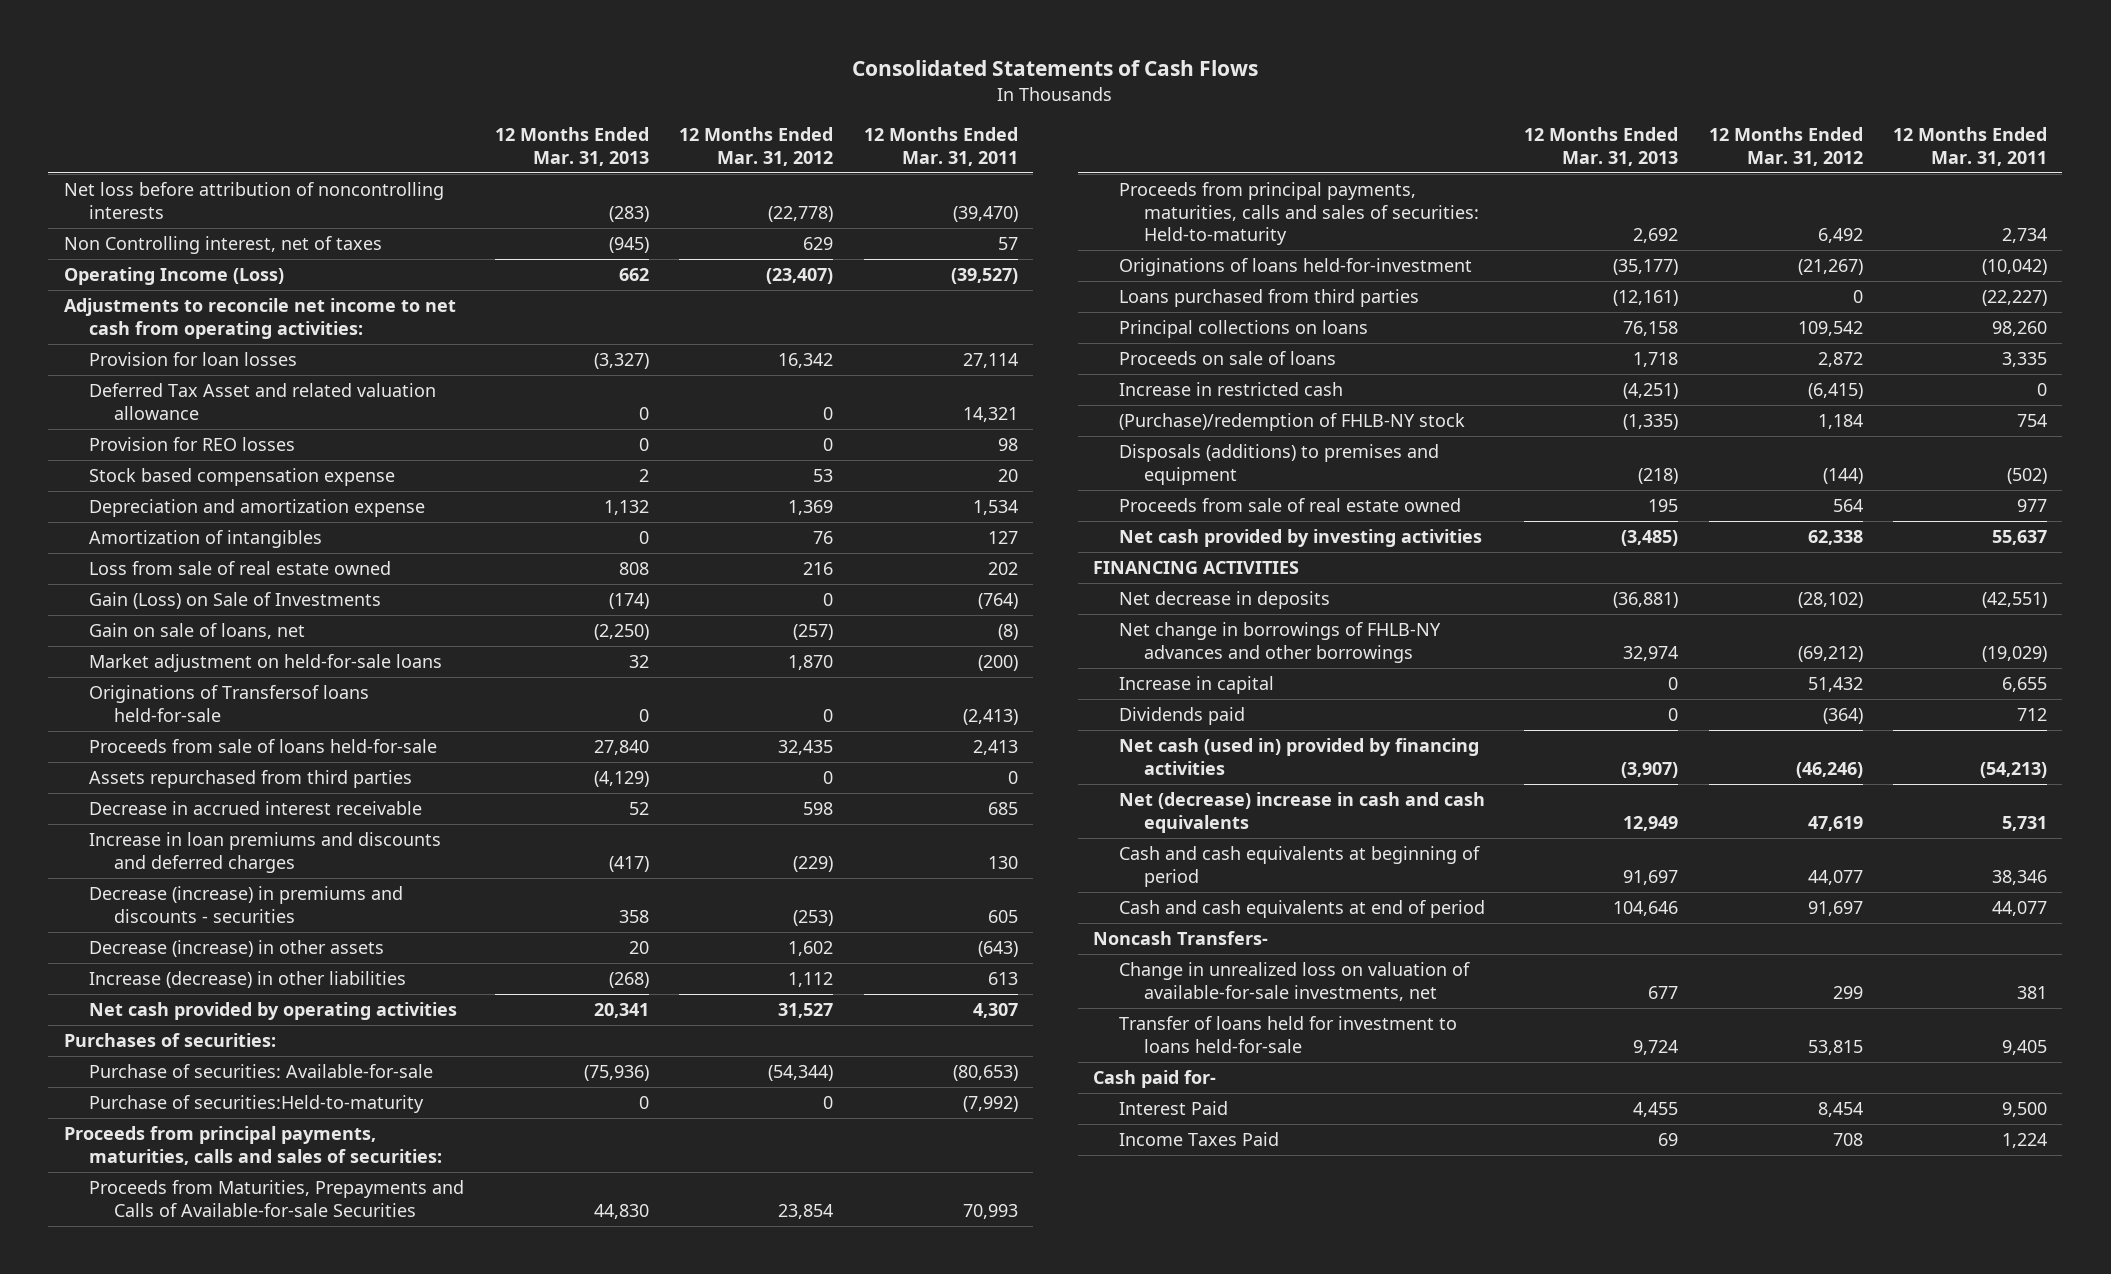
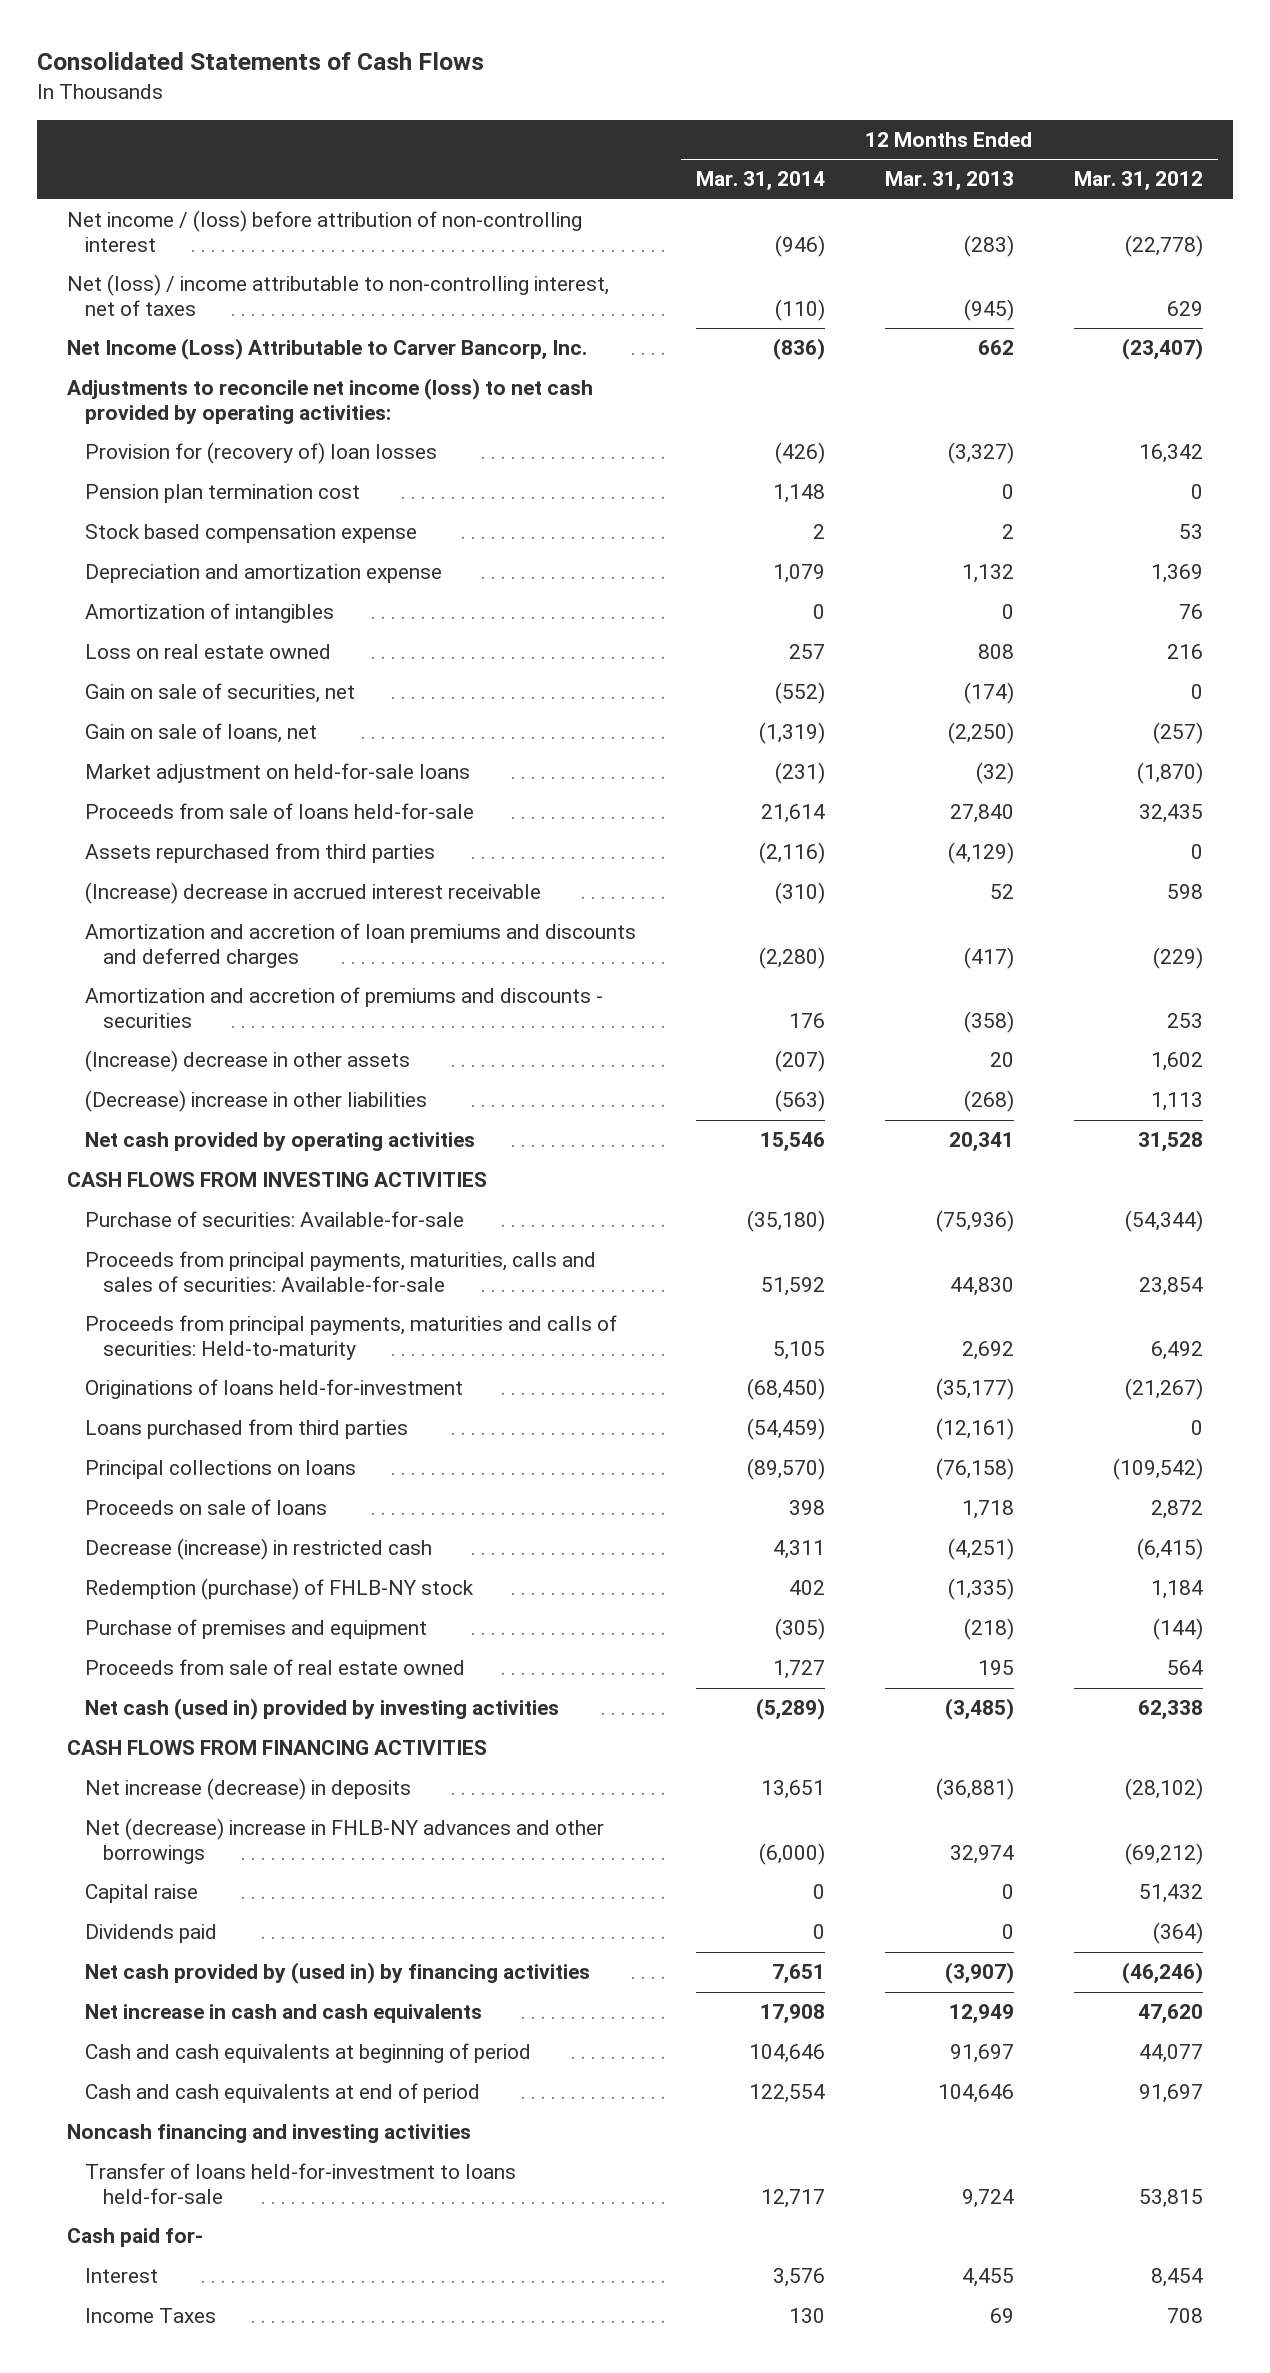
[863,126,1018,166] 12 Months Ended Mar. 31, 2011 -> none
none -> [695,171,825,192] Mar. 31, 2014
[89,382,437,420] Deferred Tax Asset and related valuation allowance -> none
[89,436,296,451] Provision for REO losses -> none
[63,181,444,219] Net loss before attribution of noncontrolling interests -> [67,210,583,253] Net income / (loss) before attribution of non-controlling interest
[63,235,382,254] Non Controlling interest, net of taxes -> [67,274,610,317] Net (loss) / income attributable to non-controlling interest, net of taxes
[63,266,284,285] Operating Income (Loss) -> [67,338,588,361] Net Income (Loss) Attributable to Carver Bancorp, Inc.
[63,297,456,339] Adjustments to reconcile net income to net cash from operating activities: -> [67,378,594,425] Adjustments to reconcile net income (loss) to net cash provided by operating activities:
[89,351,298,366] Provision for loan losses -> [85,442,438,465] Provision for (recovery of) loan losses
none -> [85,484,361,504] Pension plan termination cost
[89,560,392,575] Loss from sale of real estate owned -> [85,644,332,660] Loss on real estate owned
[89,591,382,609] Gain (Loss) on Sale of Investments -> [85,683,356,704] Gain on sale of securities, net
[89,684,370,722] Originations of Transfersof loans held-for-sale -> none
[628,654,649,668] 32 -> [975,762,1014,785] (32)
[788,654,834,670] 1,870 -> [1136,762,1203,785] (1,870)
[63,1032,276,1047] Purchases of securities: -> none
[89,800,423,815] Decrease in accrued interest receivable -> [85,882,542,905] (Increase) decrease in accrued interest receivable
[89,831,442,873] Increase in loan premiums and discounts and deferred charges -> [85,923,637,969] Amortization and accretion of loan premiums and discounts and deferred charges
[89,885,404,923] Decrease (increase) in premiums and discounts - securities -> [85,987,604,1029] Amortization and accretion of premiums and discounts - securities
[618,909,649,923] 358 -> [963,1011,1014,1034] (358)
[793,909,834,926] (253) -> [1166,1013,1203,1029] 253
[89,939,385,957] Decrease (increase) in other assets -> [85,1050,411,1073] (Increase) decrease in other assets
[89,970,407,988] Increase (decrease) in other liabilities -> [85,1090,428,1113] (Decrease) increase in other liabilities
[788,971,834,987] 1,112 -> [1150,1092,1203,1112] 1,113
[778,1002,834,1018] 31,527 -> [1137,1132,1203,1153] 31,528
none -> [67,1172,488,1188] CASH FLOWS FROM INVESTING ACTIVITIES
[89,1094,425,1113] Purchase of securities:Held-to-maturity -> none
[63,1125,443,1165] Proceeds from principal payments, maturities, calls and sales of securities: -> none
[89,1179,465,1217] Proceeds from Maturities, Prepayments and Calls of Available-for-sale Securities -> [85,1251,597,1293] Proceeds from principal payments, maturities, calls and sales of securities: Available-for-sale
[1118,181,1479,246] Proceeds from principal payments, maturities, calls and sales of securities: Held-to-maturity -> [85,1315,618,1361] Proceeds from principal payments, maturities and calls of securities: Held-to-maturity
[1623,320,1679,336] 76,158 -> [935,1458,1014,1481] (76,158)
[1797,320,1863,336] 109,542 -> [1112,1458,1203,1481] (109,542)
[1118,381,1343,396] Increase in restricted cash -> [85,1538,433,1561] Decrease (increase) in restricted cash
[1118,412,1465,431] (Purchase)/redemption of FHLB-NY stock -> [85,1578,475,1601] Redemption (purchase) of FHLB-NY stock
[1118,443,1439,485] Disposals (additions) to premises and equipment -> [85,1619,428,1640] Purchase of premises and equipment
[1118,528,1482,547] Net cash provided by investing activities -> [85,1698,560,1721] Net cash (used in) provided by investing activities
[1093,560,1300,574] FINANCING ACTIVITIES -> [67,1740,488,1756] CASH FLOWS FROM FINANCING ACTIVITIES
[1118,590,1330,609] Net decrease in deposits -> [85,1778,412,1801] Net increase (decrease) in deposits
[1118,621,1441,663] Net change in borrowings of FHLB-NY advances and other borrowings -> [85,1818,605,1865] Net (decrease) increase in FHLB-NY advances and other borrowings
[1118,675,1274,694] Increase in capital -> [85,1884,199,1904] Capital raise
[1118,737,1479,775] Net cash (used in) provided by financing activities -> [85,1962,591,1985] Net cash provided by (used in) by financing activities
[1118,791,1485,833] Net (decrease) increase in cash and cash equivalents -> [85,2004,483,2024] Net increase in cash and cash equivalents
[1807,815,1863,831] 47,619 -> [1137,2004,1203,2025] 47,620
[1118,961,1470,1001] Change in unrealized loss on valuation of available-for-sale investments, net -> none
[1093,930,1269,945] Noncash Transfers- -> [67,2124,472,2144] Noncash financing and investing activities
[1118,1015,1457,1053] Transfer of loans held for investment to loans held-for-sale -> [85,2163,517,2205] Transfer of loans held-for-investment to loans held-for-sale
[1118,1100,1228,1115] Interest Paid -> [85,2268,159,2284] Interest
[1118,1131,1279,1146] Income Taxes Paid -> [85,2308,217,2324] Income Taxes

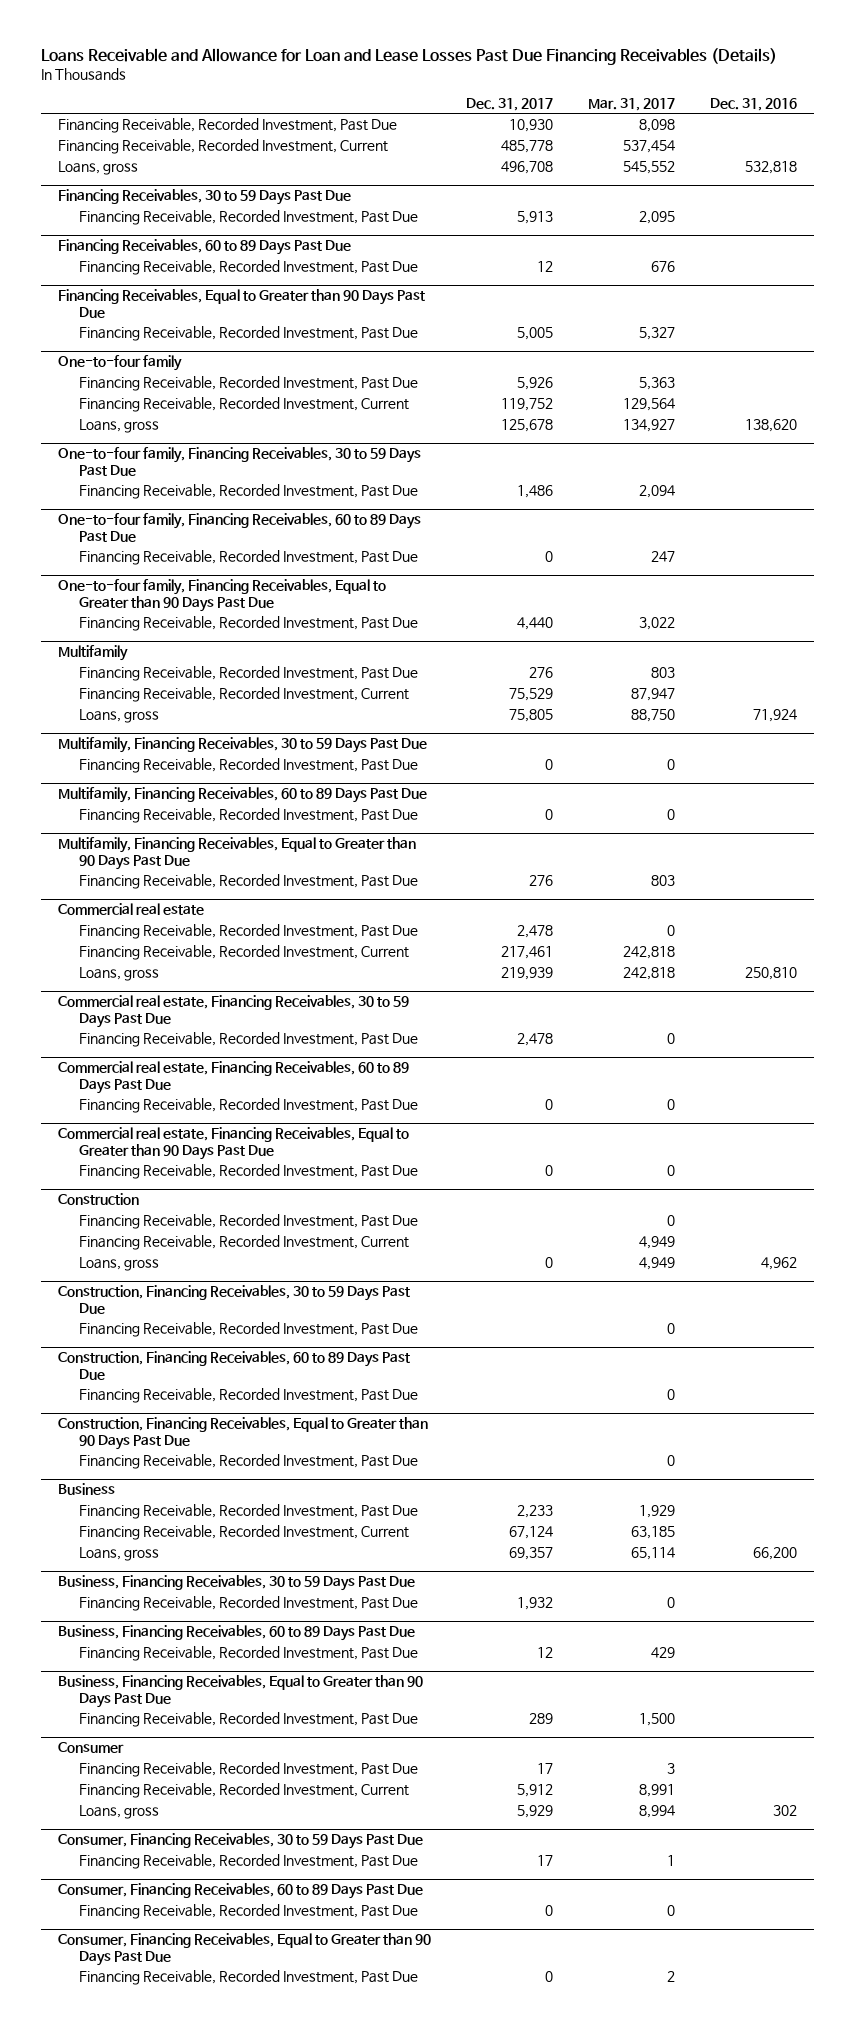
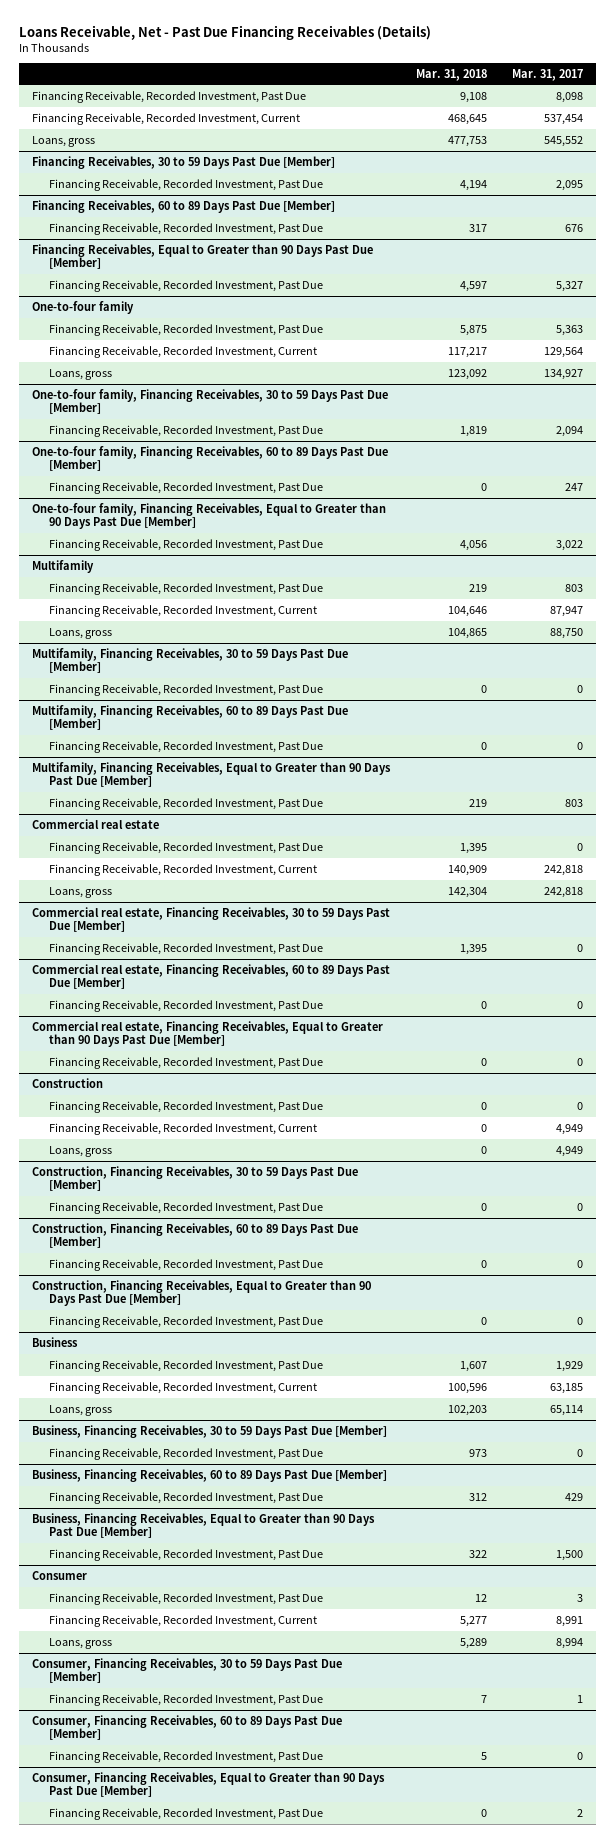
[40,48,777,66] Loans Receivable and Allowance for Loan and Lease Losses Past Due Financing Receivables (Details) -> [19,24,432,40] Loans Receivable, Net - Past Due Financing Receivables (Details)
[465,97,553,111] Dec. 31, 2017 -> none
[709,97,797,111] Dec. 31, 2016 -> none
none -> [415,68,487,81] Mar. 31, 2018
[58,189,352,206] Financing Receivables, 30 to 59 Days Past Due -> [32,155,336,169] Financing Receivables, 30 to 59 Days Past Due [Member]
[58,239,352,256] Financing Receivables, 60 to 89 Days Past Due -> [32,199,336,213] Financing Receivables, 60 to 89 Days Past Due [Member]
[58,289,426,318] Financing Receivables, Equal to Greater than 90 Days Past Due -> [32,243,374,270] Financing Receivables, Equal to Greater than 90 Days Past Due [Member]
[58,447,422,476] One-to-four family, Financing Receivables, 30 to 59 Days Past Due -> [32,388,389,415] One-to-four family, Financing Receivables, 30 to 59 Days Past Due [Member]
[58,513,422,542] One-to-four family, Financing Receivables, 60 to 89 Days Past Due -> [32,445,389,472] One-to-four family, Financing Receivables, 60 to 89 Days Past Due [Member]
[58,579,387,612] One-to-four family, Financing Receivables, Equal to Greater than 90 Days Past Due -> [32,502,387,530] One-to-four family, Financing Receivables, Equal to Greater than 90 Days Past Due [Member]
[58,737,428,754] Multifamily, Financing Receivables, 30 to 59 Days Past Due -> [32,647,349,674] Multifamily, Financing Receivables, 30 to 59 Days Past Due [Member]
[58,787,428,804] Multifamily, Financing Receivables, 60 to 89 Days Past Due -> [32,704,349,731] Multifamily, Financing Receivables, 60 to 89 Days Past Due [Member]
[58,837,417,870] Multifamily, Financing Receivables, Equal to Greater than 90 Days Past Due -> [32,761,392,788] Multifamily, Financing Receivables, Equal to Greater than 90 Days Past Due [Member]
[58,995,410,1028] Commercial real estate, Financing Receivables, 30 to 59 Days Past Due -> [32,906,391,933] Commercial real estate, Financing Receivables, 30 to 59 Days Past Due [Member]
[58,1061,410,1094] Commercial real estate, Financing Receivables, 60 to 89 Days Past Due -> [32,963,391,990] Commercial real estate, Financing Receivables, 60 to 89 Days Past Due [Member]
[58,1127,410,1160] Commercial real estate, Financing Receivables, Equal to Greater than 90 Days Past Due -> [32,1020,384,1048] Commercial real estate, Financing Receivables, Equal to Greater than 90 Days Past Due [Member]
[58,1285,411,1314] Construction, Financing Receivables, 30 to 59 Days Past Due -> [32,1165,359,1192] Construction, Financing Receivables, 30 to 59 Days Past Due [Member]
[58,1351,411,1380] Construction, Financing Receivables, 60 to 89 Days Past Due -> [32,1222,359,1249] Construction, Financing Receivables, 60 to 89 Days Past Due [Member]
[58,1417,429,1450] Construction, Financing Receivables, Equal to Greater than 90 Days Past Due -> [32,1279,372,1307] Construction, Financing Receivables, Equal to Greater than 90 Days Past Due [Member]
[58,1575,416,1592] Business, Financing Receivables, 30 to 59 Days Past Due -> [32,1424,388,1438] Business, Financing Receivables, 30 to 59 Days Past Due [Member]
[58,1625,416,1642] Business, Financing Receivables, 60 to 89 Days Past Due -> [32,1468,388,1482] Business, Financing Receivables, 60 to 89 Days Past Due [Member]
[58,1675,424,1708] Business, Financing Receivables, Equal to Greater than 90 Days Past Due -> [32,1512,376,1539] Business, Financing Receivables, Equal to Greater than 90 Days Past Due [Member]
[58,1833,424,1850] Consumer, Financing Receivables, 30 to 59 Days Past Due -> [32,1657,343,1684] Consumer, Financing Receivables, 30 to 59 Days Past Due [Member]
[58,1883,424,1900] Consumer, Financing Receivables, 60 to 89 Days Past Due -> [32,1714,343,1741] Consumer, Financing Receivables, 60 to 89 Days Past Due [Member]
[58,1933,432,1966] Consumer, Financing Receivables, Equal to Greater than 90 Days Past Due -> [32,1771,386,1798] Consumer, Financing Receivables, Equal to Greater than 90 Days Past Due [Member]

